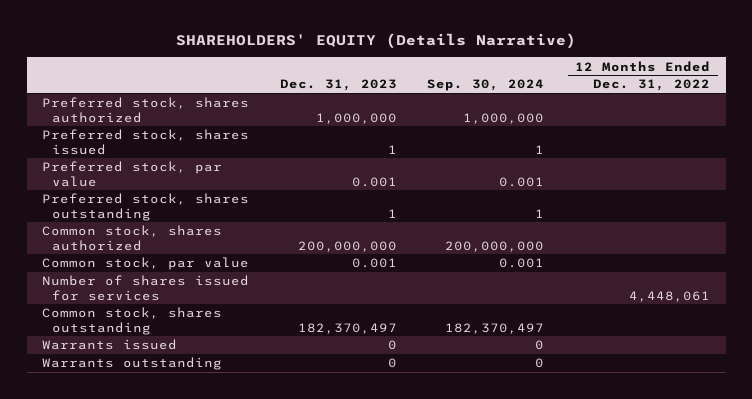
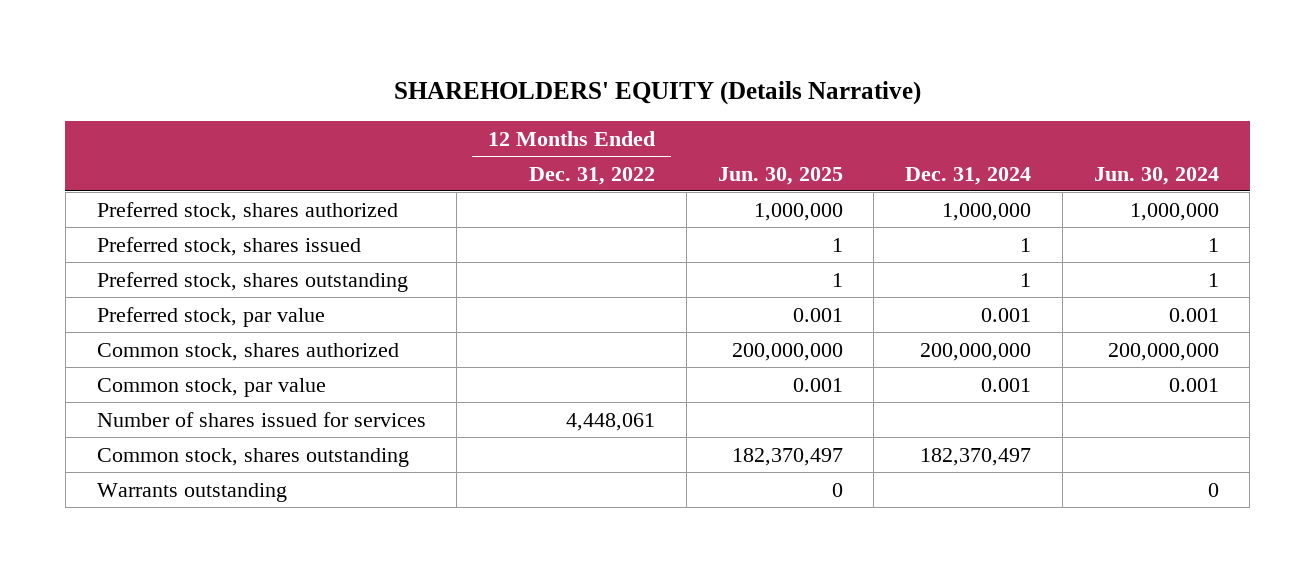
[279,79,397,92] Dec. 31, 2023 -> none
[427,79,545,92] Sep. 30, 2024 -> none
none -> [717,166,843,185] Jun. 30, 2025
none -> [905,166,1032,185] Dec. 31, 2024
none -> [1093,166,1219,185] Jun. 30, 2024
[41,161,222,187] Preferred stock, par value -> [96,306,325,327] Preferred stock, par value
[41,339,177,351] Warrants issued -> none

